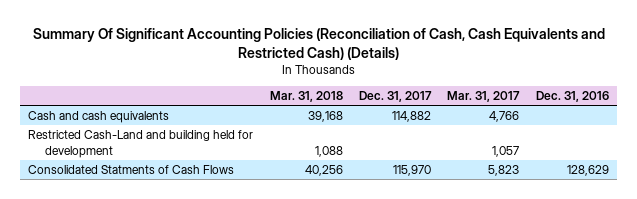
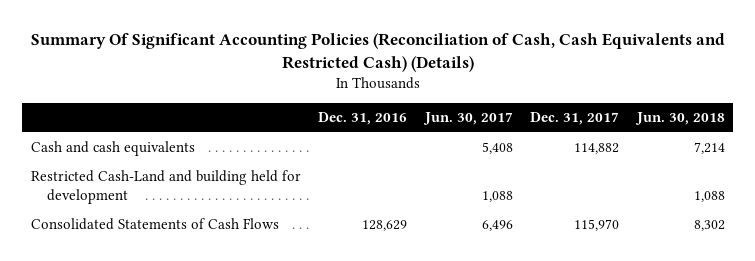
[269,91,343,103] Mar. 31, 2018 -> none
[447,91,521,103] Mar. 31, 2017 -> none
none -> [422,112,513,126] Jun. 30, 2017
none -> [634,112,725,126] Jun. 30, 2018
[28,165,235,175] Consolidated Statments of Cash Flows -> [30,218,279,231] Consolidated Statements of Cash Flows

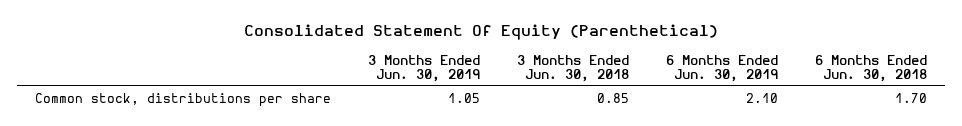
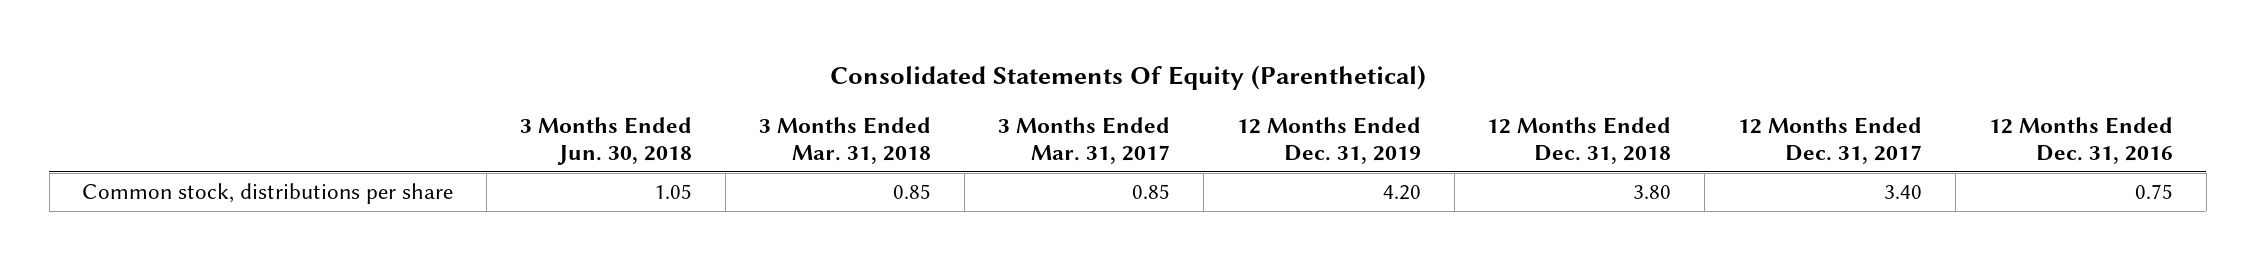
[244,24,719,41] Consolidated Statement Of Equity (Parenthetical) -> [829,65,1426,91] Consolidated Statements Of Equity (Parenthetical)
[368,54,481,83] 3 Months Ended Jun. 30, 2019 -> none
[665,54,778,83] 6 Months Ended Jun. 30, 2019 -> none
[814,54,927,83] 6 Months Ended Jun. 30, 2018 -> none
none -> [759,117,932,165] 3 Months Ended Mar. 31, 2018
none -> [997,117,1170,165] 3 Months Ended Mar. 31, 2017
none -> [1236,117,1421,165] 12 Months Ended Dec. 31, 2019
none -> [1487,117,1672,165] 12 Months Ended Dec. 31, 2018
none -> [1738,117,1923,165] 12 Months Ended Dec. 31, 2017
none -> [1989,117,2174,165] 12 Months Ended Dec. 31, 2016
[597,92,630,103] 0.85 -> [654,184,693,200] 1.05

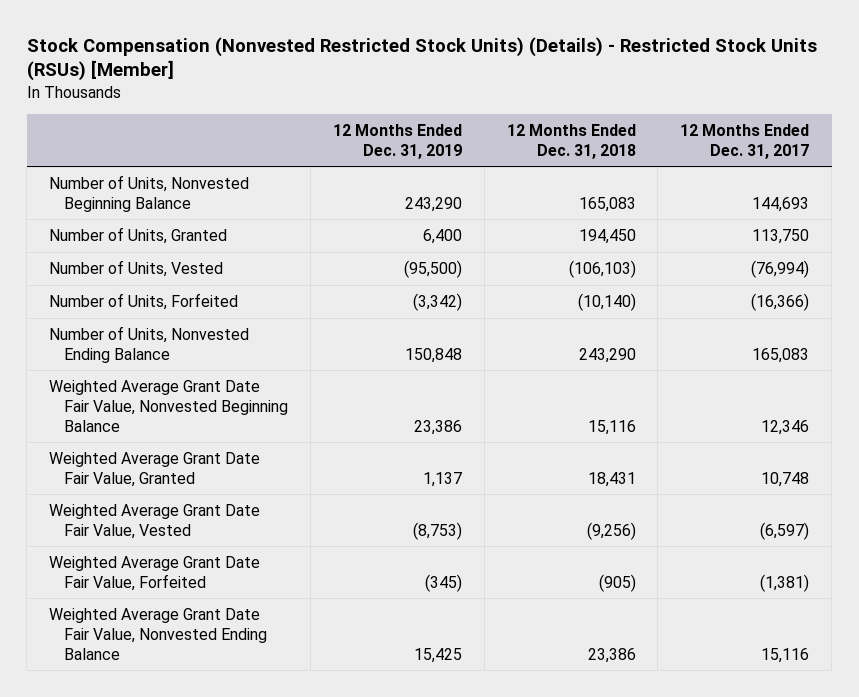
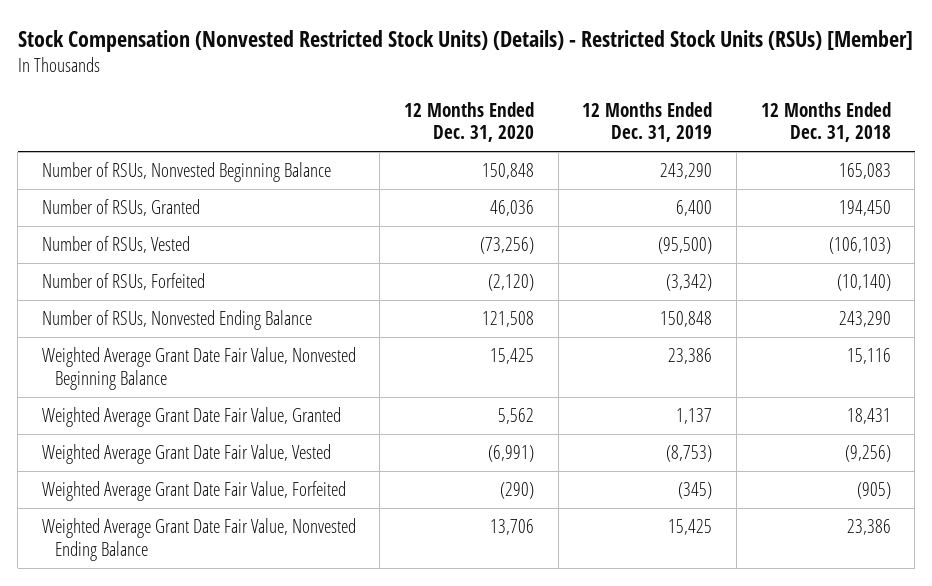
[680,123,810,159] 12 Months Ended Dec. 31, 2017 -> none
none -> [404,101,535,143] 12 Months Ended Dec. 31, 2020
[49,174,250,212] Number of Units, Nonvested Beginning Balance -> [41,162,331,183] Number of RSUs, Nonvested Beginning Balance
[49,226,228,244] Number of Units, Granted -> [41,199,200,217] Number of RSUs, Granted
[49,259,224,277] Number of Units, Vested -> [41,236,190,254] Number of RSUs, Vested
[49,292,239,310] Number of Units, Forfeited -> [41,273,205,291] Number of RSUs, Forfeited
[49,325,250,363] Number of Units, Nonvested Ending Balance -> [41,310,312,331] Number of RSUs, Nonvested Ending Balance

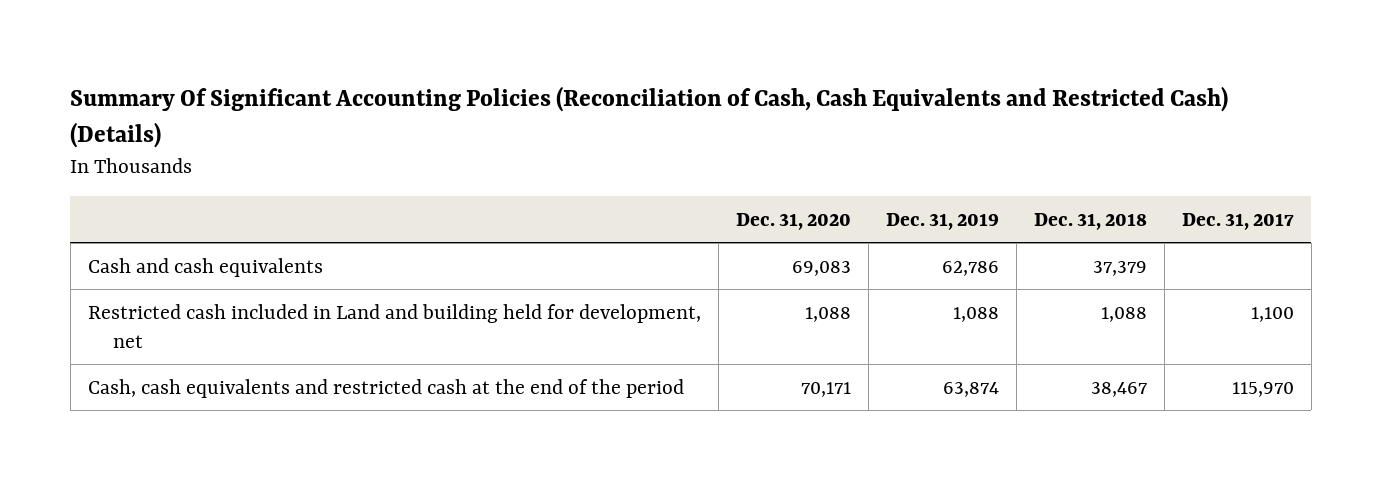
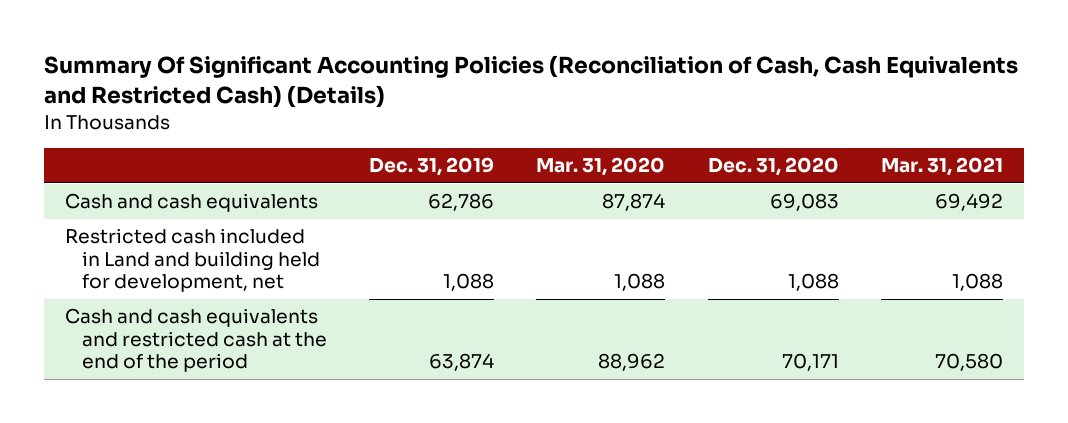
[1033,212,1147,230] Dec. 31, 2018 -> none
[1181,212,1294,230] Dec. 31, 2017 -> none
none -> [536,157,666,177] Mar. 31, 2020
none -> [880,157,1003,177] Mar. 31, 2021
[87,378,684,398] Cash, cash equivalents and restricted cash at the end of the period -> [64,308,327,373] Cash and cash equivalents and restricted cash at the end of the period

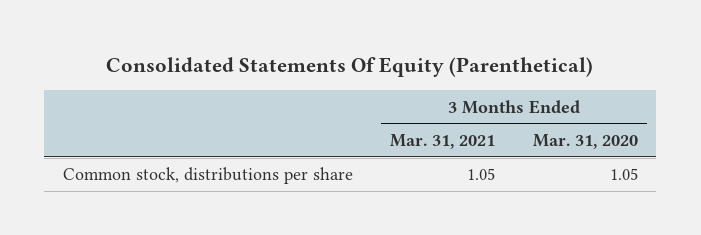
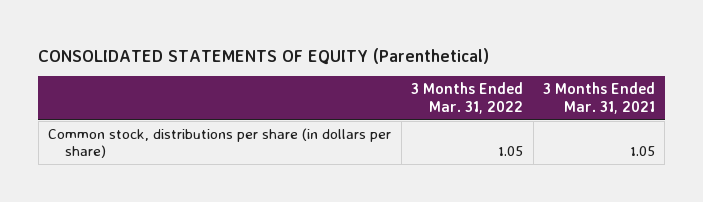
[106,57,594,78] Consolidated Statements Of Equity (Parenthetical) -> [38,47,490,65] CONSOLIDATED STATEMENTS OF EQUITY (Parenthetical)
[532,134,638,150] Mar. 31, 2020 -> none
none -> [411,82,524,114] 3 Months Ended Mar. 31, 2022
[62,167,353,185] Common stock, distributions per share -> [48,127,392,159] Common stock, distributions per share (in dollars per share)

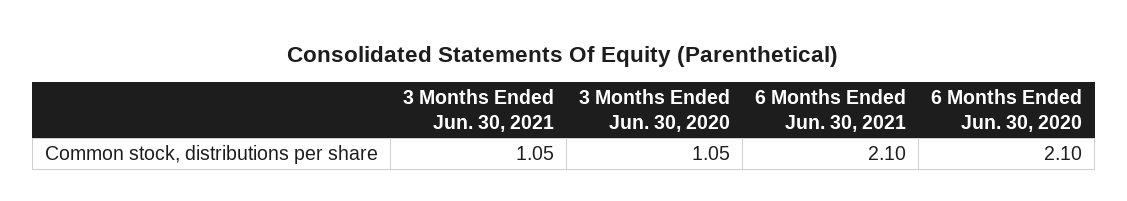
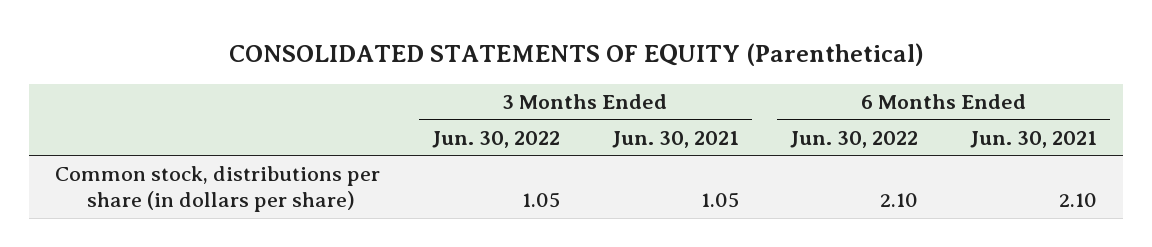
[287,46,839,68] Consolidated Statements Of Equity (Parenthetical) -> [229,43,925,67] CONSOLIDATED STATEMENTS OF EQUITY (Parenthetical)
[578,88,730,132] 3 Months Ended Jun. 30, 2020 -> none
[931,88,1083,132] 6 Months Ended Jun. 30, 2020 -> none
none -> [431,130,560,148] Jun. 30, 2022
none -> [790,130,919,148] Jun. 30, 2022
[44,145,378,165] Common stock, distributions per share -> [54,166,380,213] Common stock, distributions per share (in dollars per share)

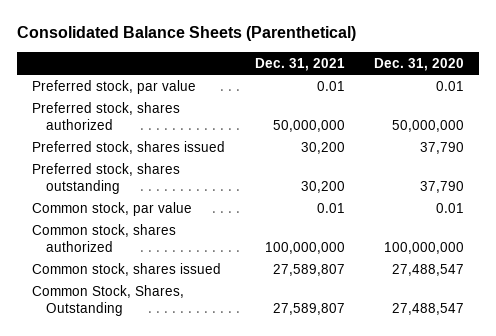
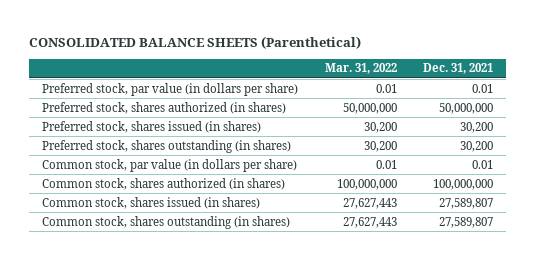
[17,26,357,42] Consolidated Balance Sheets (Parenthetical) -> [29,36,362,50] CONSOLIDATED BALANCE SHEETS (Parenthetical)
[374,57,465,71] Dec. 31, 2020 -> none
none -> [324,63,397,75] Mar. 31, 2022
[31,79,196,94] Preferred stock, par value -> [42,82,299,96] Preferred stock, par value (in dollars per share)
[31,101,180,131] Preferred stock, shares authorized -> [42,101,287,114] Preferred stock, shares authorized (in shares)
[31,140,225,154] Preferred stock, shares issued -> [42,120,262,133] Preferred stock, shares issued (in shares)
[31,162,180,195] Preferred stock, shares outstanding -> [42,139,292,153] Preferred stock, shares outstanding (in shares)
[31,201,192,216] Common stock, par value -> [42,158,298,172] Common stock, par value (in dollars per share)
[31,223,176,253] Common stock, shares authorized -> [42,177,286,190] Common stock, shares authorized (in shares)
[31,262,221,276] Common stock, shares issued -> [42,196,261,209] Common stock, shares issued (in shares)
[31,284,184,317] Common Stock, Shares, Outstanding -> [42,215,291,229] Common stock, shares outstanding (in shares)

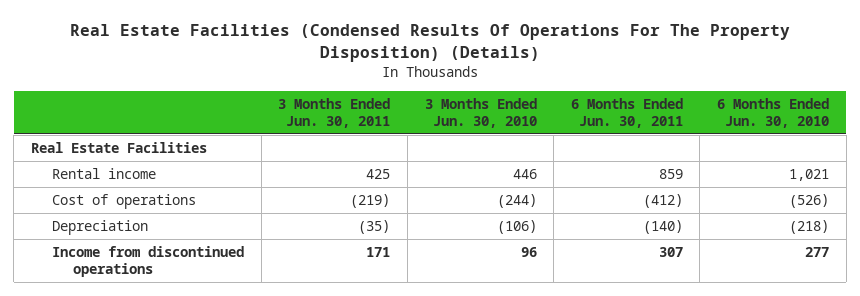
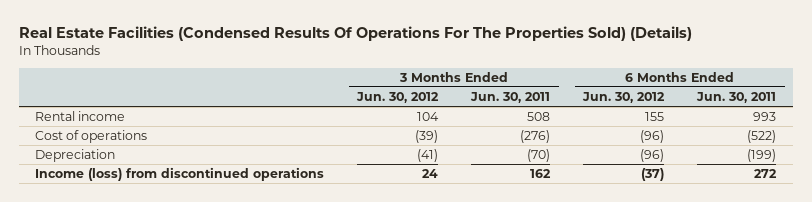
[70,23,791,62] Real Estate Facilities (Condensed Results Of Operations For The Property Disposition) (Details) -> [18,26,692,42] Real Estate Facilities (Condensed Results Of Operations For The Properties Sold) (Details)
[424,97,537,128] 3 Months Ended Jun. 30, 2010 -> none
[717,97,830,128] 6 Months Ended Jun. 30, 2010 -> none
none -> [356,91,440,103] Jun. 30, 2012
none -> [582,91,666,103] Jun. 30, 2012
[31,142,208,154] Real Estate Facilities -> none
[366,169,391,180] 425 -> [527,111,551,121] 508
[658,169,683,180] 859 -> [753,111,777,121] 993
[350,194,391,209] (219) -> [520,129,551,143] (276)
[642,194,683,209] (412) -> [747,129,777,143] (522)
[358,220,391,235] (35) -> [527,148,551,162] (70)
[642,220,683,235] (140) -> [747,148,777,162] (199)
[52,246,245,277] Income from discontinued operations -> [35,166,325,181] Income (loss) from discontinued operations
[366,247,391,258] 171 -> [530,168,552,178] 162
[658,247,683,258] 307 -> [754,168,778,178] 272

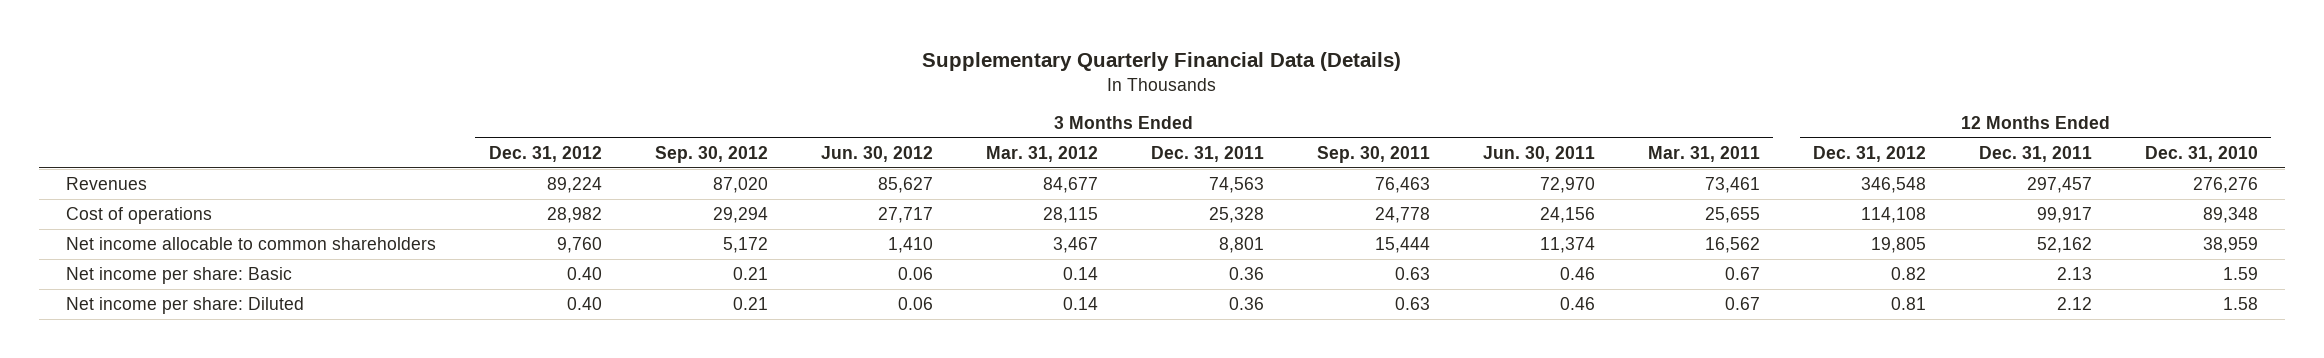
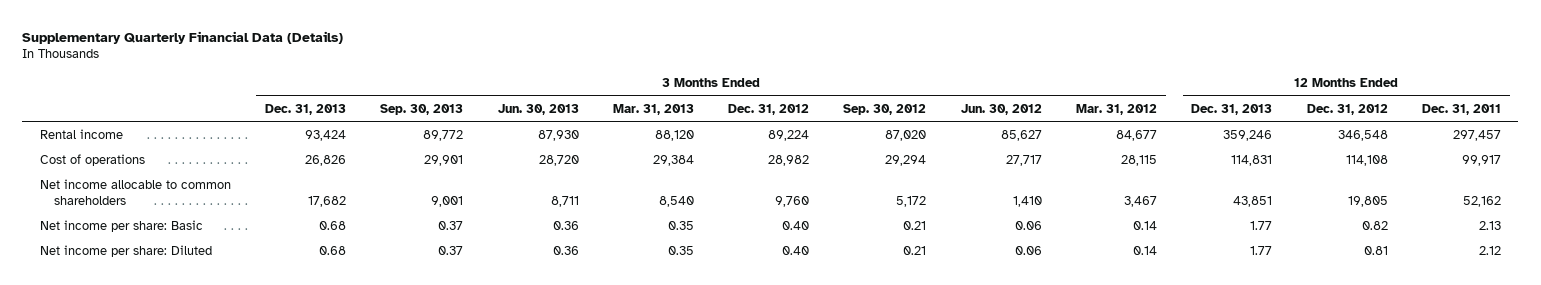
[1150,145,1264,162] Dec. 31, 2011 -> none
[1316,145,1430,163] Sep. 30, 2011 -> none
[1482,145,1595,162] Jun. 30, 2011 -> none
[1647,145,1760,162] Mar. 31, 2011 -> none
[2145,145,2259,162] Dec. 31, 2010 -> none
none -> [264,103,346,115] Dec. 31, 2013
none -> [380,103,464,115] Sep. 30, 2013
none -> [497,103,579,115] Jun. 30, 2013
none -> [612,103,694,115] Mar. 31, 2013
none -> [1191,103,1273,115] Dec. 31, 2013
[65,176,147,190] Revenues -> [39,128,123,139] Rental income

